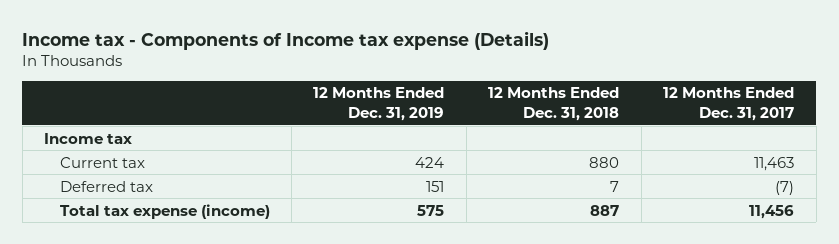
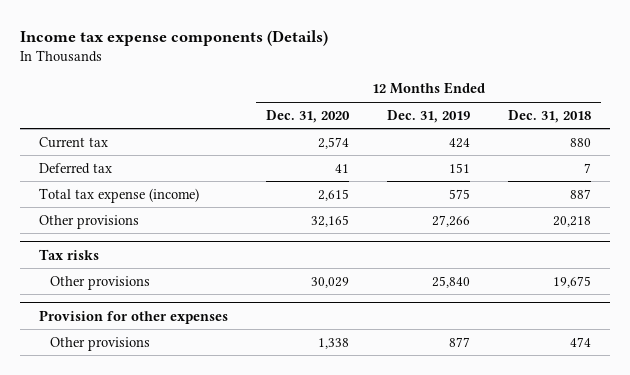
[22,30,550,50] Income tax - Components of Income tax expense (Details) -> [19,29,328,46] Income tax expense components (Details)
[663,87,795,121] 12 Months Ended Dec. 31, 2017 -> none
none -> [265,109,350,123] Dec. 31, 2020
[44,132,133,144] Income tax -> none
none -> [38,214,139,229] Other provisions
none -> [38,248,99,260] Tax risks
none -> [50,275,151,290] Other provisions
none -> [38,309,228,324] Provision for other expenses
none -> [50,336,151,351] Other provisions

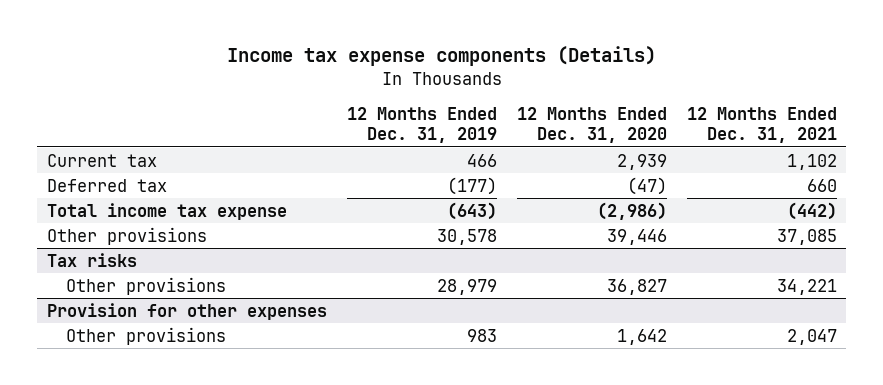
[508,109,592,123] Dec. 31, 2018 -> none
none -> [686,106,837,144] 12 Months Ended Dec. 31, 2021
[317,136,349,149] 2,574 -> [616,153,667,170] 2,939
[449,137,471,148] 424 -> [466,153,497,167] 466
[334,163,349,173] 41 -> [626,176,667,195] (47)
[449,162,471,173] 151 -> [446,176,497,195] (177)
[38,187,199,203] Total tax expense (income) -> [46,202,287,220] Total income tax expense
[317,188,349,201] 2,615 -> [596,201,667,220] (2,986)
[449,188,471,199] 575 -> [446,201,497,220] (643)
[310,214,349,227] 32,165 -> [606,228,667,245] 39,446
[432,214,471,227] 27,266 -> [436,228,497,245] 30,578
[310,276,349,288] 30,029 -> [606,278,667,295] 36,827
[432,275,471,288] 25,840 -> [436,278,497,295] 28,979
[317,337,349,349] 1,338 -> [616,328,667,345] 1,642
[449,336,471,347] 877 -> [466,328,497,342] 983

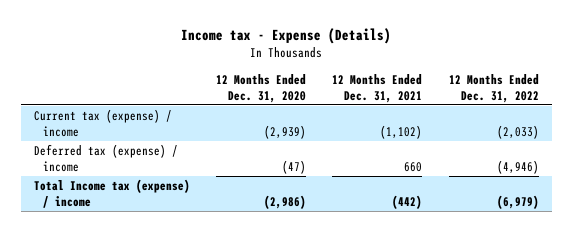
[226,46,656,67] Income tax expense components (Details) -> [181,28,392,45] Income tax - Expense (Details)
[346,106,497,144] 12 Months Ended Dec. 31, 2019 -> none
none -> [448,73,539,103] 12 Months Ended Dec. 31, 2022
[46,226,207,245] Other provisions -> none
[46,252,137,267] Tax risks -> none
[65,276,226,295] Other provisions -> none
[46,302,327,320] Provision for other expenses -> none
[65,326,226,345] Other provisions -> none
[46,153,157,167] Current tax -> [33,109,172,138] Current tax (expense) / income
[616,153,667,170] 2,939 -> [264,125,307,140] (2,939)
[786,153,837,170] 1,102 -> [380,125,423,140] (1,102)
[46,178,167,192] Deferred tax -> [33,144,178,173] Deferred tax (expense) / income
[46,202,287,220] Total income tax expense -> [33,179,190,209] Total Income tax (expense) / income

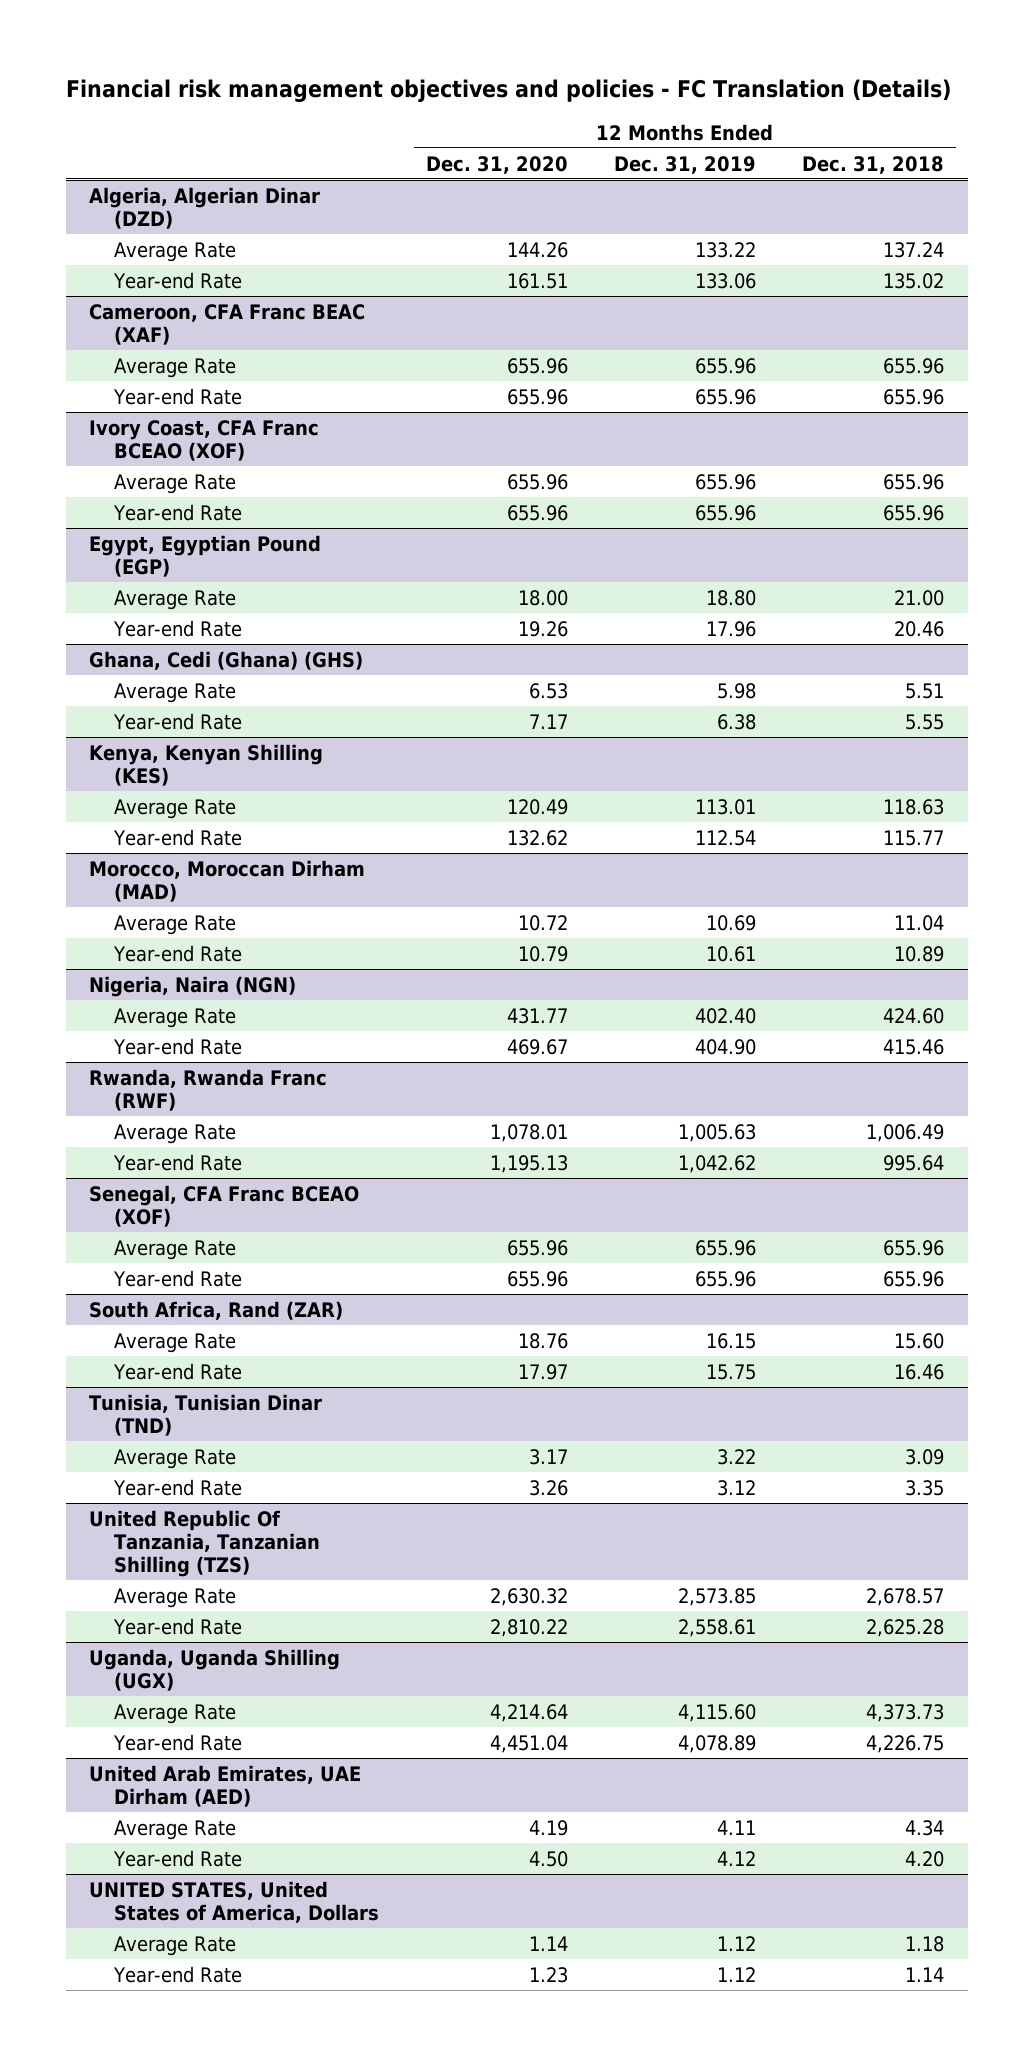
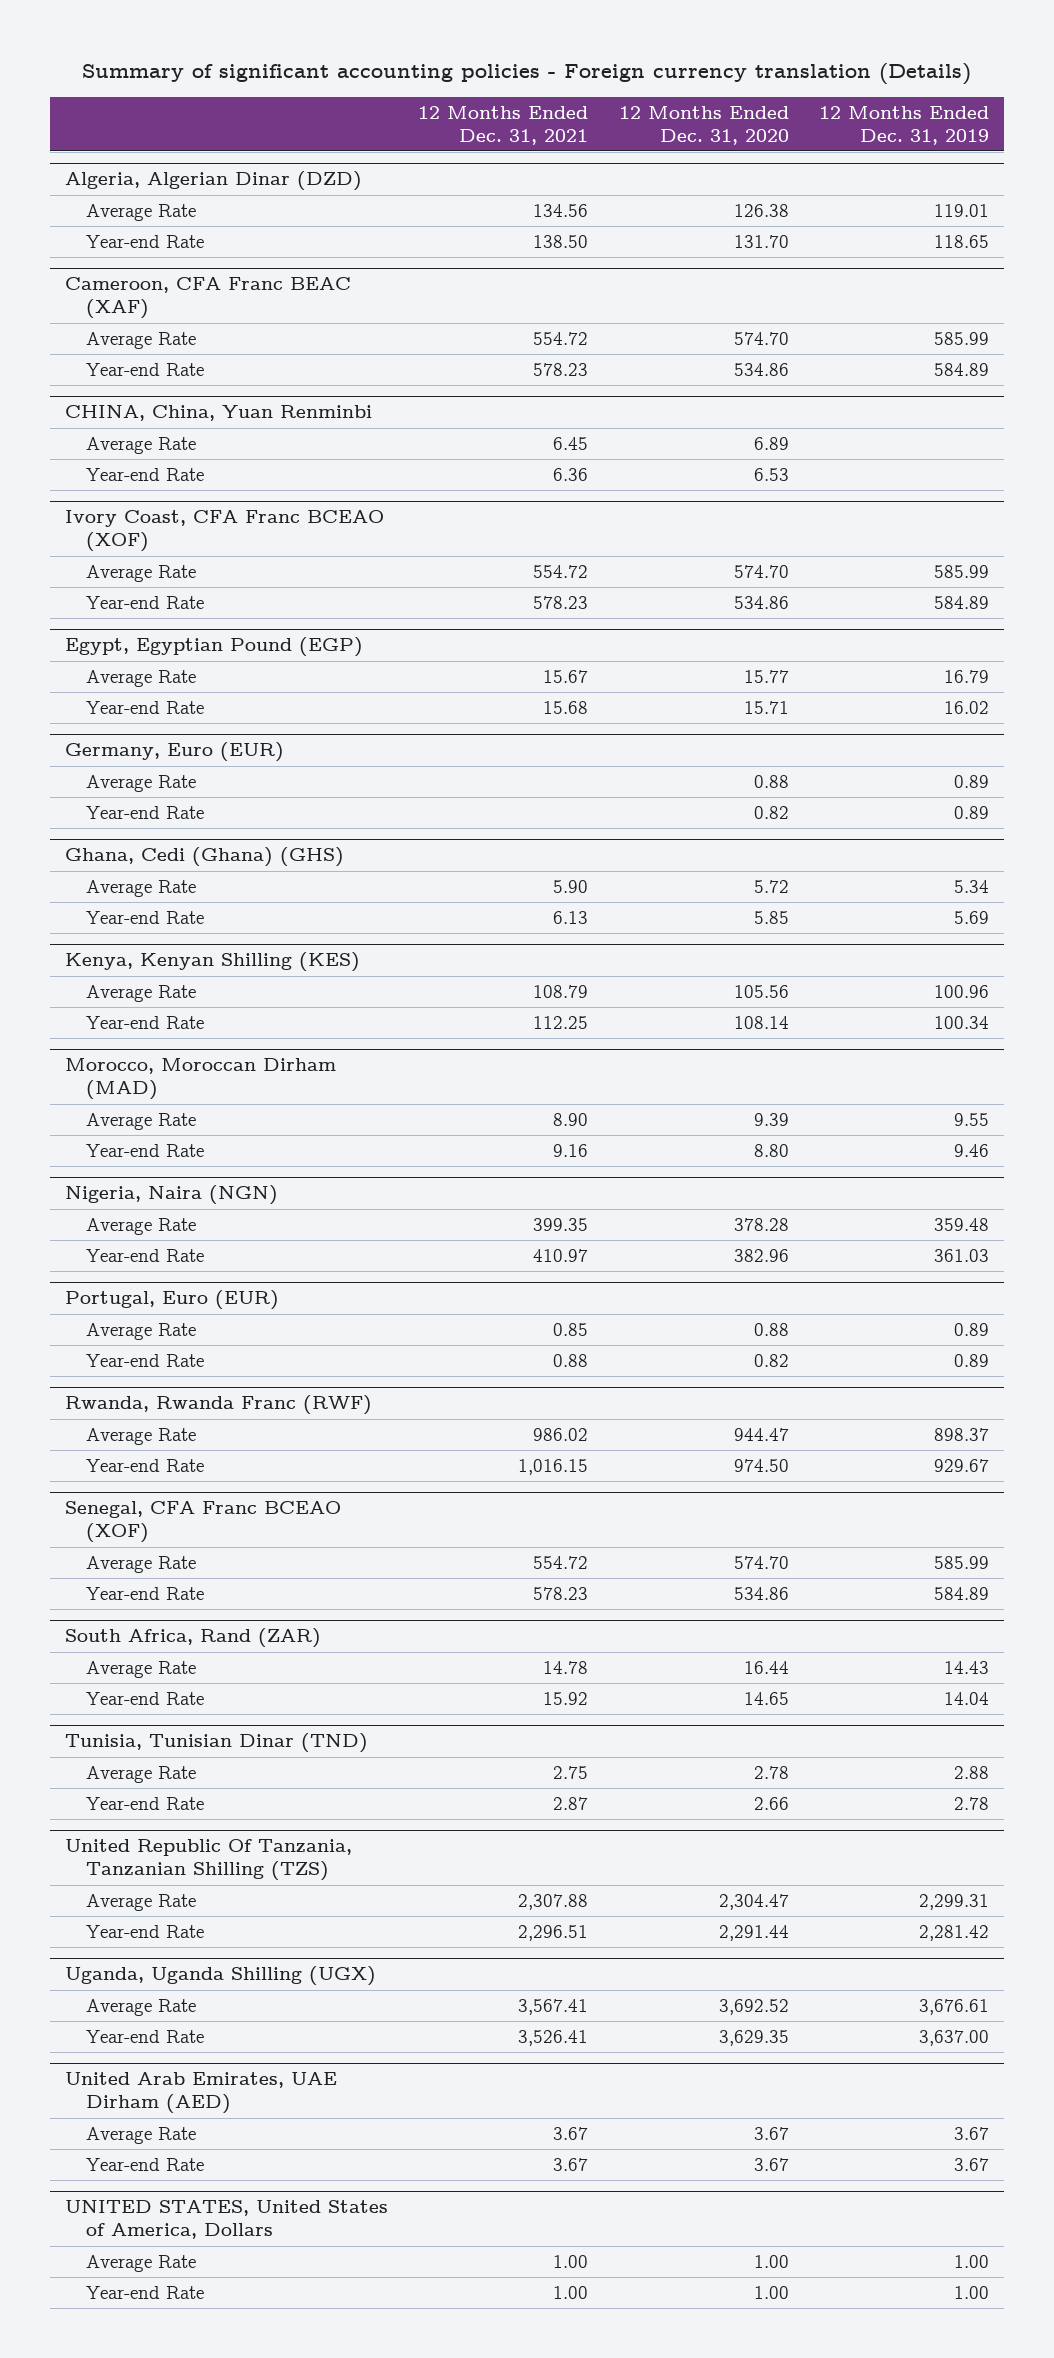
[66,79,952,103] Financial risk management objectives and policies - FC Translation (Details) -> [82,63,972,86] Summary of significant accounting policies - Foreign currency translation (Details)
[802,155,945,174] Dec. 31, 2018 -> none
none -> [418,105,589,145] 12 Months Ended Dec. 31, 2021
[506,241,568,258] 144.26 -> [733,203,789,217] 126.38
[694,241,756,258] 133.22 -> [934,203,990,217] 119.01
[506,272,568,289] 161.51 -> [733,234,789,248] 131.70
[694,272,756,289] 133.06 -> [934,234,990,248] 118.65
[506,357,568,374] 655.96 -> [733,331,789,345] 574.70
[694,357,756,374] 655.96 -> [934,331,990,345] 585.99
[506,388,568,405] 655.96 -> [733,362,789,376] 534.86
[694,388,756,405] 655.96 -> [934,362,990,376] 584.89
none -> [64,405,372,422] CHINA, China, Yuan Renminbi
none -> [85,436,196,454] Average Rate
none -> [85,467,204,481] Year-end Rate
[506,473,568,490] 655.96 -> [733,564,789,578] 574.70
[694,473,756,490] 655.96 -> [934,564,990,578] 585.99
[506,504,568,521] 655.96 -> [733,595,789,609] 534.86
[694,504,756,521] 655.96 -> [934,595,990,609] 584.89
[517,589,568,606] 18.00 -> [743,669,789,683] 15.77
[705,589,756,606] 18.80 -> [944,669,990,683] 16.79
[517,620,568,637] 19.26 -> [743,700,789,714] 15.71
[705,620,756,637] 17.96 -> [944,700,990,714] 16.02
none -> [64,742,284,763] Germany, Euro (EUR)
none -> [85,774,196,792] Average Rate
none -> [85,805,204,819] Year-end Rate
[528,682,568,699] 6.53 -> [753,879,789,893] 5.72
[716,682,756,699] 5.98 -> [954,879,990,893] 5.34
[528,713,568,729] 7.17 -> [753,910,789,924] 5.85
[716,713,756,730] 6.38 -> [954,910,990,924] 5.69
[506,798,568,815] 120.49 -> [733,984,789,998] 105.56
[694,798,756,815] 113.01 -> [934,984,990,998] 100.96
[506,829,568,846] 132.62 -> [733,1015,789,1029] 108.14
[694,829,756,846] 112.54 -> [934,1015,990,1029] 100.34
[517,914,568,931] 10.72 -> [753,1112,789,1126] 9.39
[705,914,756,931] 10.69 -> [954,1112,990,1126] 9.55
[517,945,568,962] 10.79 -> [753,1143,789,1157] 8.80
[705,945,756,962] 10.61 -> [954,1143,990,1157] 9.46
[506,1007,568,1024] 431.77 -> [733,1217,789,1231] 378.28
[694,1007,756,1024] 402.40 -> [934,1217,990,1231] 359.48
[506,1038,568,1055] 469.67 -> [733,1248,789,1262] 382.96
[694,1038,756,1055] 404.90 -> [934,1248,990,1262] 361.03
none -> [64,1290,279,1311] Portugal, Euro (EUR)
none -> [85,1322,196,1340] Average Rate
none -> [85,1353,204,1367] Year-end Rate
[489,1123,568,1142] 1,078.01 -> [733,1427,789,1441] 944.47
[677,1123,756,1142] 1,005.63 -> [934,1427,990,1441] 898.37
[489,1154,568,1173] 1,195.13 -> [733,1458,789,1472] 974.50
[677,1154,756,1173] 1,042.62 -> [934,1458,990,1472] 929.67
[506,1239,568,1256] 655.96 -> [733,1555,789,1569] 574.70
[694,1239,756,1256] 655.96 -> [934,1555,990,1569] 585.99
[506,1270,568,1287] 655.96 -> [733,1586,789,1600] 534.86
[694,1270,756,1287] 655.96 -> [934,1586,990,1600] 584.89
[517,1332,568,1349] 18.76 -> [743,1660,789,1674] 16.44
[705,1332,756,1349] 16.15 -> [944,1660,990,1674] 14.43
[517,1363,568,1380] 17.97 -> [743,1691,789,1705] 14.65
[705,1363,756,1380] 15.75 -> [944,1691,990,1705] 14.04
[528,1448,568,1465] 3.17 -> [753,1765,789,1779] 2.78
[716,1448,756,1465] 3.22 -> [954,1765,990,1779] 2.88
[528,1479,568,1496] 3.26 -> [753,1796,789,1810] 2.66
[716,1479,756,1496] 3.12 -> [954,1796,990,1810] 2.78
[489,1587,568,1606] 2,630.32 -> [718,1893,789,1910] 2,304.47
[677,1587,756,1606] 2,573.85 -> [919,1893,990,1910] 2,299.31
[489,1618,568,1637] 2,810.22 -> [718,1924,789,1941] 2,291.44
[677,1618,756,1637] 2,558.61 -> [919,1924,990,1941] 2,281.42
[489,1703,568,1722] 4,214.64 -> [718,1998,789,2015] 3,692.52
[677,1703,756,1722] 4,115.60 -> [919,1998,990,2015] 3,676.61
[489,1734,568,1753] 4,451.04 -> [718,2029,789,2046] 3,629.35
[677,1734,756,1753] 4,078.89 -> [919,2029,990,2046] 3,637.00
[528,1819,568,1836] 4.19 -> [753,2126,789,2140] 3.67
[716,1819,756,1835] 4.11 -> [954,2126,990,2140] 3.67
[528,1850,568,1867] 4.50 -> [753,2157,789,2171] 3.67
[716,1850,756,1866] 4.12 -> [954,2157,990,2171] 3.67
[528,1935,568,1951] 1.14 -> [753,2254,789,2268] 1.00
[716,1935,756,1951] 1.12 -> [954,2254,990,2268] 1.00
[528,1966,568,1983] 1.23 -> [753,2285,789,2299] 1.00
[716,1966,756,1982] 1.12 -> [954,2285,990,2299] 1.00

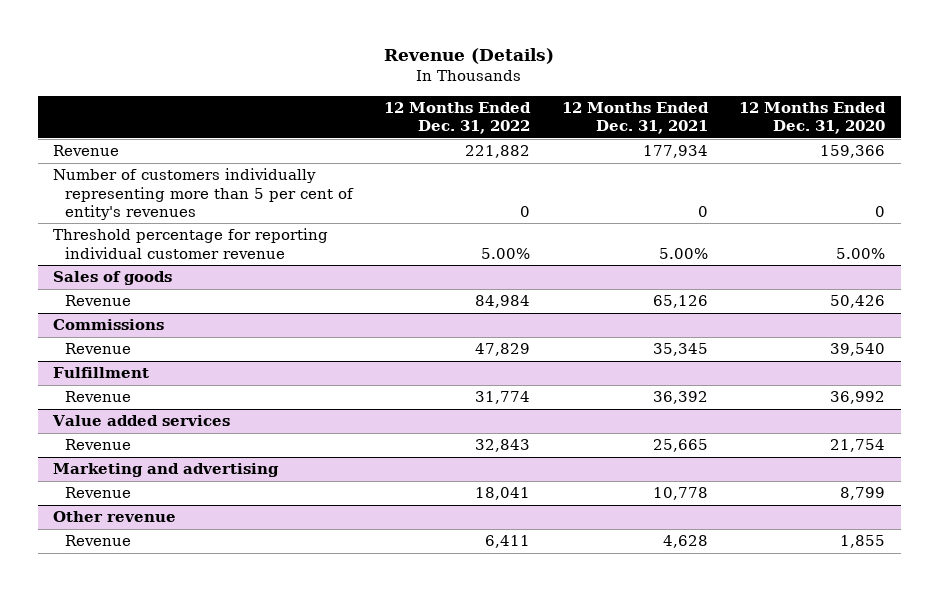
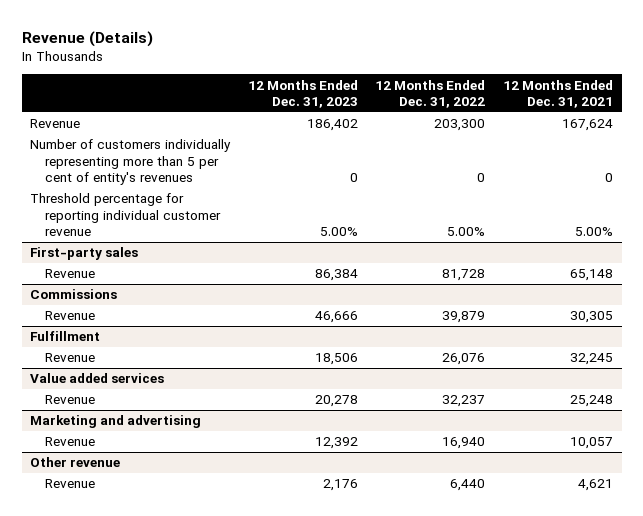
[739,102,887,135] 12 Months Ended Dec. 31, 2020 -> none
none -> [247,79,358,108] 12 Months Ended Dec. 31, 2023
[465,145,531,159] 221,882 -> [434,119,486,132] 203,300
[642,145,708,159] 177,934 -> [561,119,613,132] 167,624
[53,271,173,286] Sales of goods -> [30,247,139,261] First-party sales
[475,295,531,309] 84,984 -> [442,269,486,282] 81,728
[652,295,708,309] 65,126 -> [569,269,613,282] 65,148
[475,343,531,357] 47,829 -> [442,311,486,324] 39,879
[652,343,708,357] 35,345 -> [569,311,613,324] 30,305
[475,391,531,405] 31,774 -> [442,353,486,366] 26,076
[652,391,708,405] 36,392 -> [569,353,613,366] 32,245
[475,439,531,453] 32,843 -> [442,395,486,408] 32,237
[652,439,708,453] 25,665 -> [569,395,613,408] 25,248
[475,487,531,501] 18,041 -> [442,437,486,450] 16,940
[652,487,708,501] 10,778 -> [569,437,613,450] 10,057
[485,535,531,549] 6,411 -> [450,479,486,492] 6,440
[662,535,708,549] 4,628 -> [577,479,613,492] 4,621

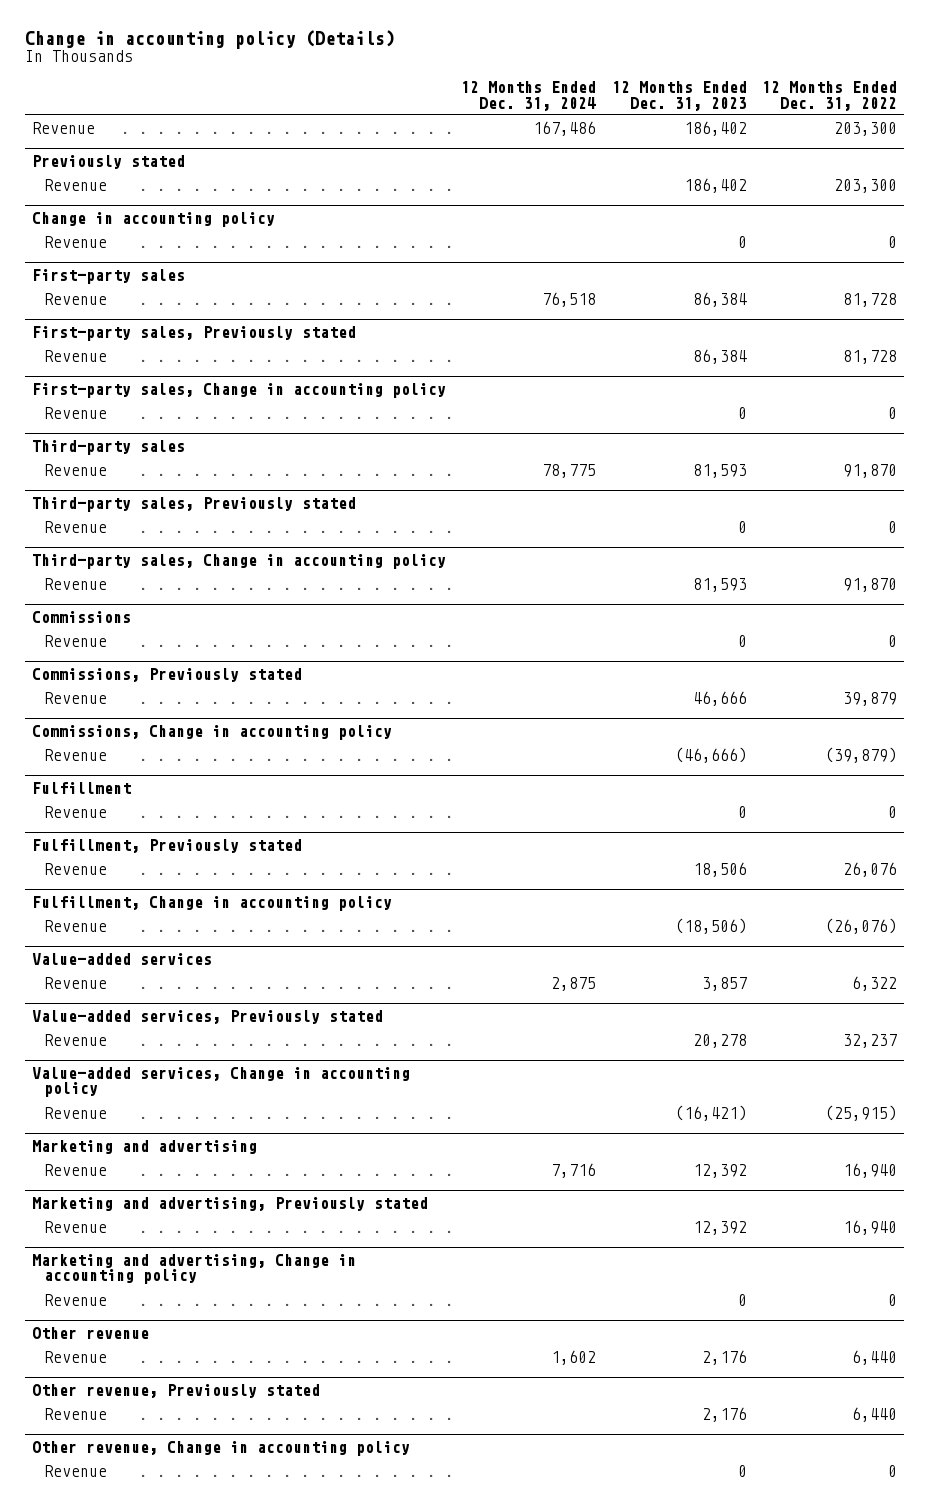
[21,30,153,47] Revenue (Details) -> [24,29,395,49] Change in accounting policy (Details)
[502,79,613,108] 12 Months Ended Dec. 31, 2021 -> none
none -> [461,81,597,111] 12 Months Ended Dec. 31, 2024
[30,139,232,185] Number of customers individually representing more than 5 per cent of entity's revenues -> none
[30,193,221,236] Threshold percentage for reporting individual customer revenue -> none
none -> [32,154,186,169] Previously stated
none -> [44,179,108,192] Revenue
none -> [32,211,276,227] Change in accounting policy
none -> [44,236,108,249] Revenue
none -> [32,325,357,341] First-party sales, Previously stated
none -> [44,350,108,363] Revenue
none -> [32,382,447,398] First-party sales, Change in accounting policy
none -> [44,407,108,420] Revenue
none -> [32,439,186,455] Third-party sales
none -> [44,464,108,477] Revenue
none -> [32,496,357,512] Third-party sales, Previously stated
none -> [44,521,108,534] Revenue
none -> [32,553,447,569] Third-party sales, Change in accounting policy
none -> [44,578,108,591] Revenue
none -> [44,635,108,648] Revenue
none -> [32,667,303,682] Commissions, Previously stated
none -> [32,724,393,740] Commissions, Change in accounting policy
none -> [44,749,108,762] Revenue
none -> [44,806,108,819] Revenue
none -> [32,838,303,853] Fulfillment, Previously stated
none -> [32,895,393,911] Fulfillment, Change in accounting policy
none -> [44,920,108,933] Revenue
[30,373,165,384] Value added services -> [32,952,213,965] Value-added services
none -> [44,977,108,990] Revenue
none -> [32,1009,384,1024] Value-added services, Previously stated
none -> [32,1066,411,1098] Value-added services, Change in accounting policy
none -> [44,1107,108,1120] Revenue
none -> [32,1196,429,1211] Marketing and advertising, Previously stated
none -> [44,1221,108,1234] Revenue
none -> [32,1253,357,1285] Marketing and advertising, Change in accounting policy
none -> [44,1294,108,1307] Revenue
none -> [32,1383,321,1398] Other revenue, Previously stated
none -> [44,1408,108,1421] Revenue
none -> [32,1440,411,1456] Other revenue, Change in accounting policy
none -> [44,1465,108,1478] Revenue

